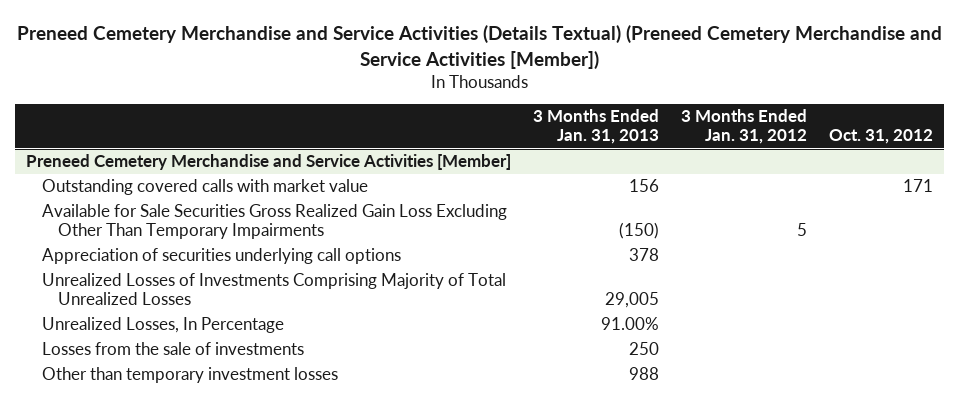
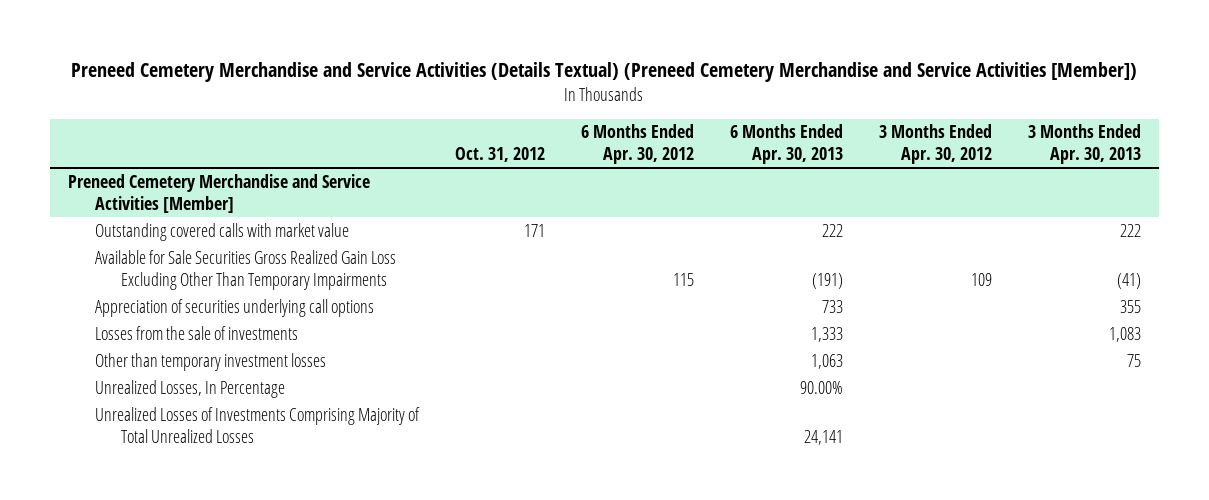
[532,109,659,145] 3 Months Ended Jan. 31, 2013 -> none
[681,109,808,145] 3 Months Ended Jan. 31, 2012 -> none
none -> [580,124,694,165] 6 Months Ended Apr. 30, 2012
none -> [729,124,843,165] 6 Months Ended Apr. 30, 2013
none -> [878,124,992,165] 3 Months Ended Apr. 30, 2012
none -> [1028,124,1142,165] 3 Months Ended Apr. 30, 2013
[41,317,284,334] Unrealized Losses, In Percentage -> [94,379,285,398] Unrealized Losses, In Percentage
[41,273,506,306] Unrealized Losses of Investments Comprising Majority of Total Unrealized Losses -> [94,406,420,443] Unrealized Losses of Investments Comprising Majority of Total Unrealized Losses

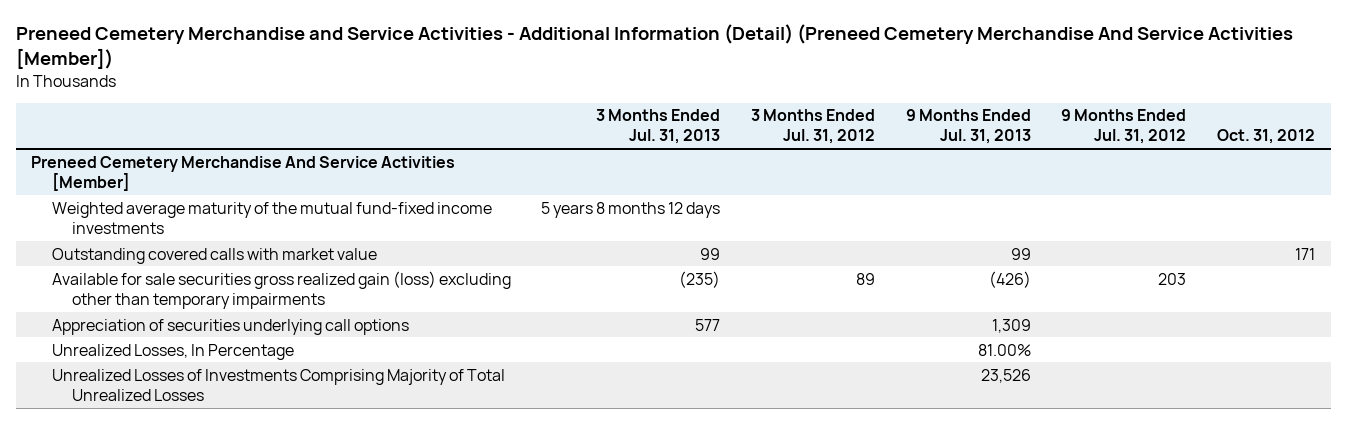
[71,62,1138,83] Preneed Cemetery Merchandise and Service Activities (Details Textual) (Preneed Cemetery Merchandise and Service Activities [Member]) -> [15,24,1293,70] Preneed Cemetery Merchandise and Service Activities - Additional Information (Detail) (Preneed Cemetery Merchandise And Service Activities [Member])
[580,124,694,165] 6 Months Ended Apr. 30, 2012 -> none
[729,124,843,165] 6 Months Ended Apr. 30, 2013 -> none
[878,124,992,165] 3 Months Ended Apr. 30, 2012 -> none
[1028,124,1142,165] 3 Months Ended Apr. 30, 2013 -> none
none -> [596,109,721,145] 3 Months Ended Jul. 31, 2013
none -> [751,109,876,145] 3 Months Ended Jul. 31, 2012
none -> [905,109,1031,145] 9 Months Ended Jul. 31, 2013
none -> [1061,109,1187,145] 9 Months Ended Jul. 31, 2012
[67,173,370,213] Preneed Cemetery Merchandise and Service Activities [Member] -> [30,155,455,191] Preneed Cemetery Merchandise And Service Activities [Member]
none -> [51,201,492,234] Weighted average maturity of the mutual fund-fixed income investments
[94,249,396,290] Available for Sale Securities Gross Realized Gain Loss Excluding Other Than Temporary Impairments -> [51,270,511,309] Available for sale securities gross realized gain (loss) excluding other than temporary impairments
[94,325,298,340] Losses from the sale of investments -> none
[94,352,326,371] Other than temporary investment losses -> none

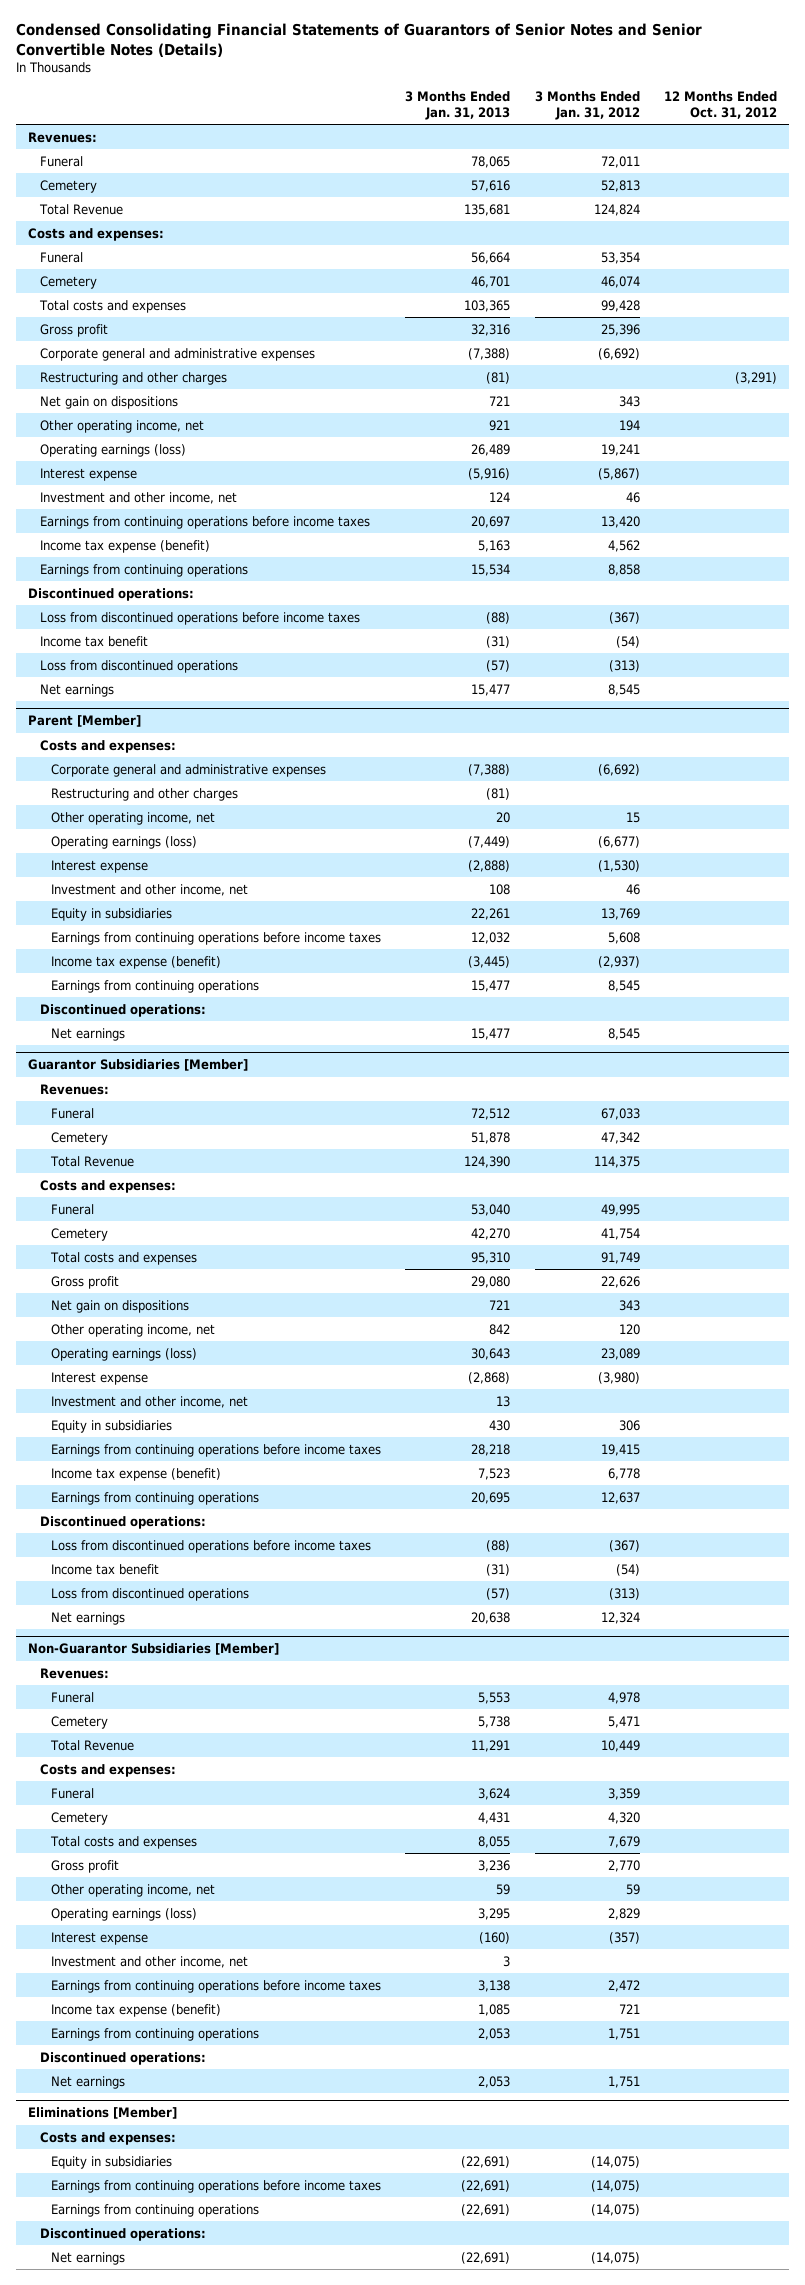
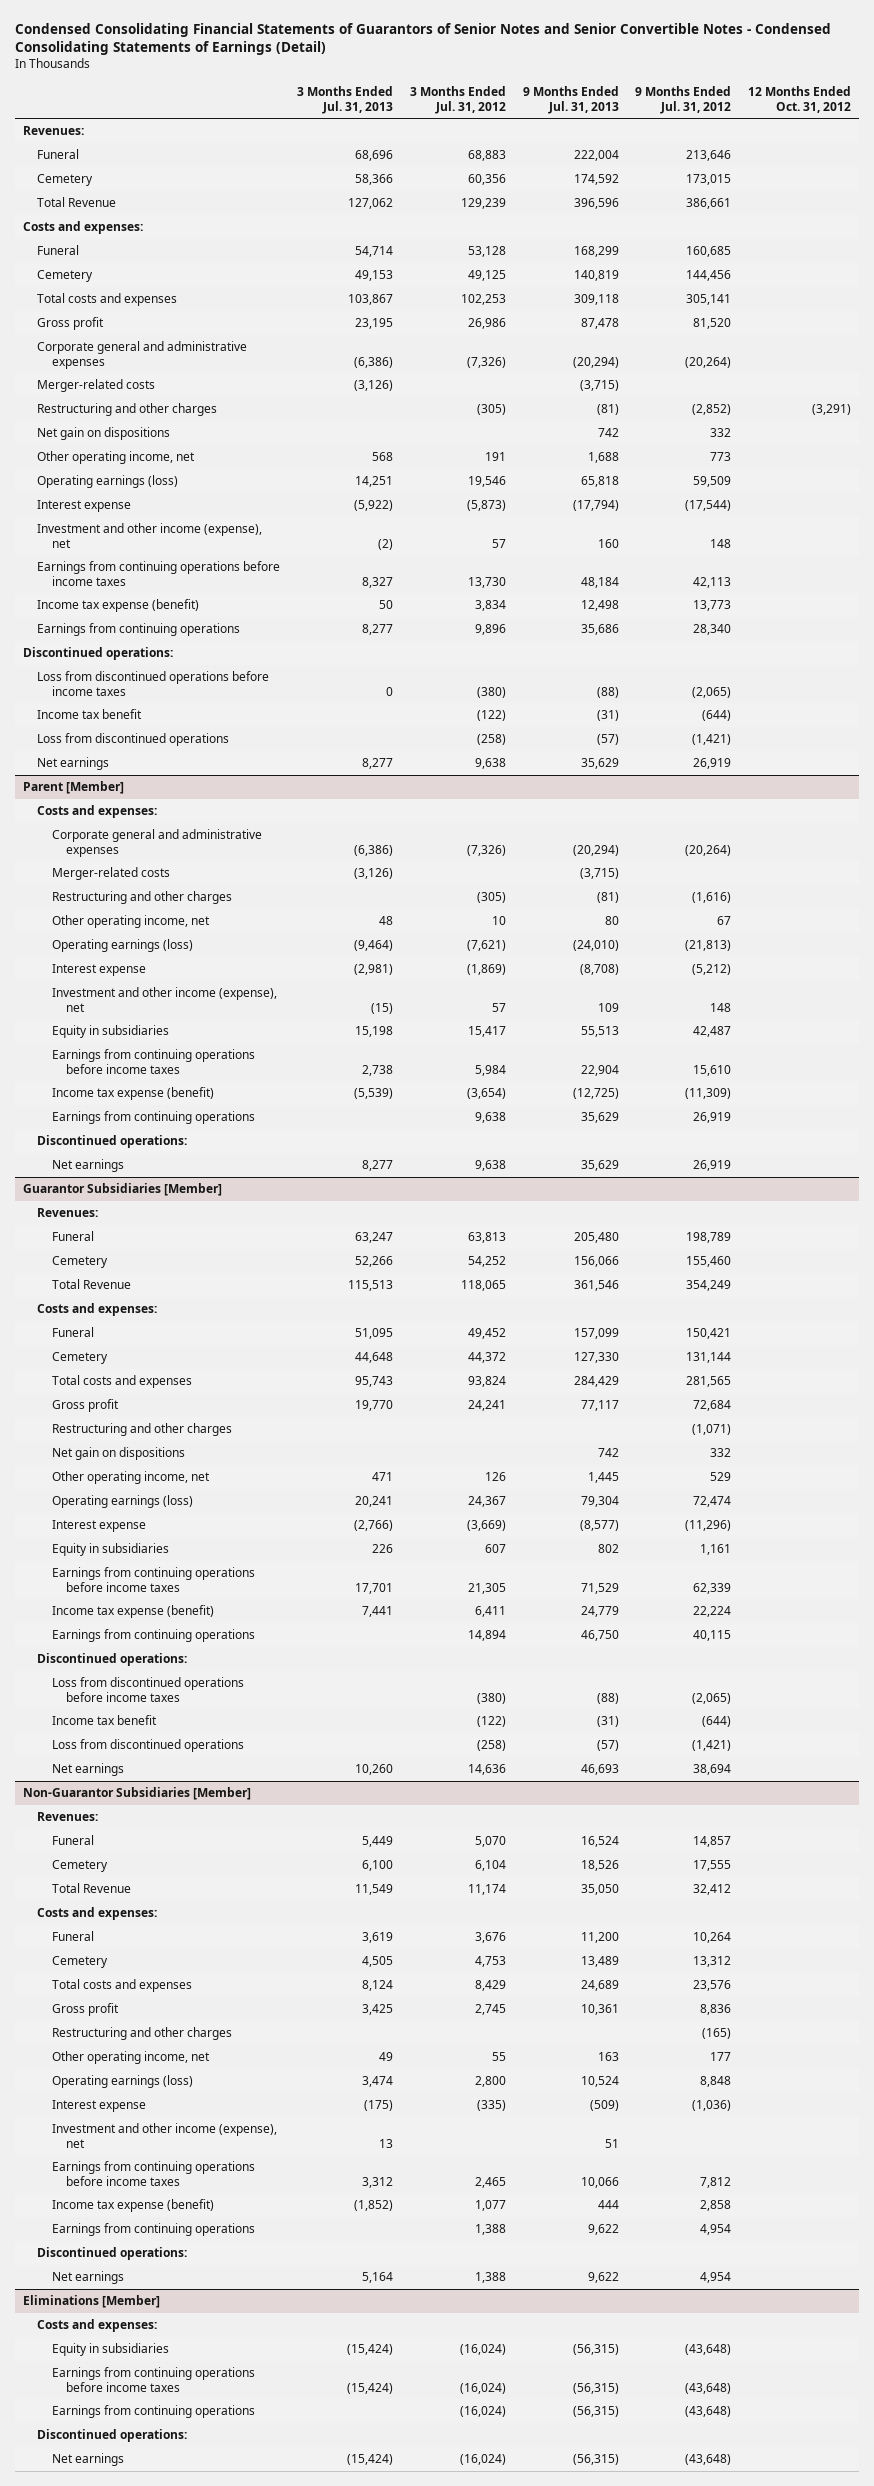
[15,23,702,57] Condensed Consolidating Financial Statements of Guarantors of Senior Notes and Senior Convertible Notes (Details) -> [15,22,832,56] Condensed Consolidating Financial Statements of Guarantors of Senior Notes and Senior Convertible Notes - Condensed Consolidating Statements of Earnings (Detail)
[405,91,511,120] 3 Months Ended Jan. 31, 2013 -> none
[534,91,640,120] 3 Months Ended Jan. 31, 2012 -> none
none -> [297,86,394,114] 3 Months Ended Jul. 31, 2013
none -> [409,86,506,114] 3 Months Ended Jul. 31, 2012
none -> [522,86,619,114] 9 Months Ended Jul. 31, 2013
none -> [635,86,732,114] 9 Months Ended Jul. 31, 2012
none -> [37,379,156,393] Merger-related costs
[39,491,237,504] Investment and other income, net -> [37,523,263,548] Investment and other income (expense), net
none -> [51,867,170,881] Merger-related costs
[51,883,249,896] Investment and other income, net -> [51,987,277,1012] Investment and other income (expense), net
none -> [51,1423,232,1437] Restructuring and other charges
[51,1395,249,1408] Investment and other income, net -> none
none -> [51,2027,232,2041] Restructuring and other charges
[51,1955,249,1968] Investment and other income, net -> [51,2123,277,2148] Investment and other income (expense), net

